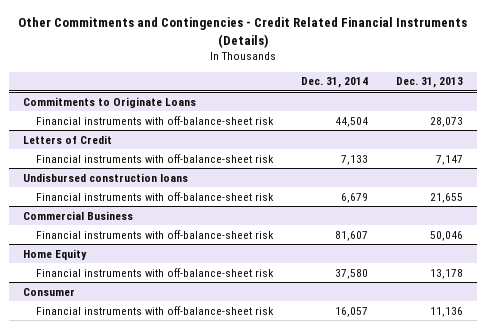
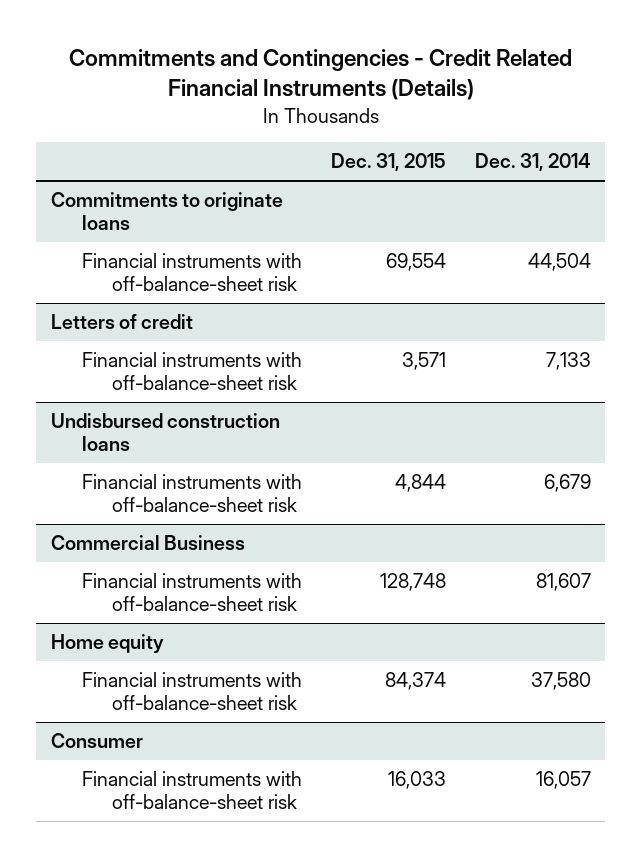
[17,16,467,48] Other Commitments and Contingencies - Credit Related Financial Instruments (Details) -> [68,49,572,101] Commitments and Contingencies - Credit Related Financial Instruments (Details)
[395,77,463,89] Dec. 31, 2013 -> none
none -> [330,153,446,172] Dec. 31, 2015
[23,96,197,108] Commitments to Originate Loans -> [50,192,283,231] Commitments to originate loans
[23,134,113,144] Letters of Credit -> [50,314,193,330] Letters of credit
[23,248,88,260] Home Equity -> [50,634,164,654] Home equity

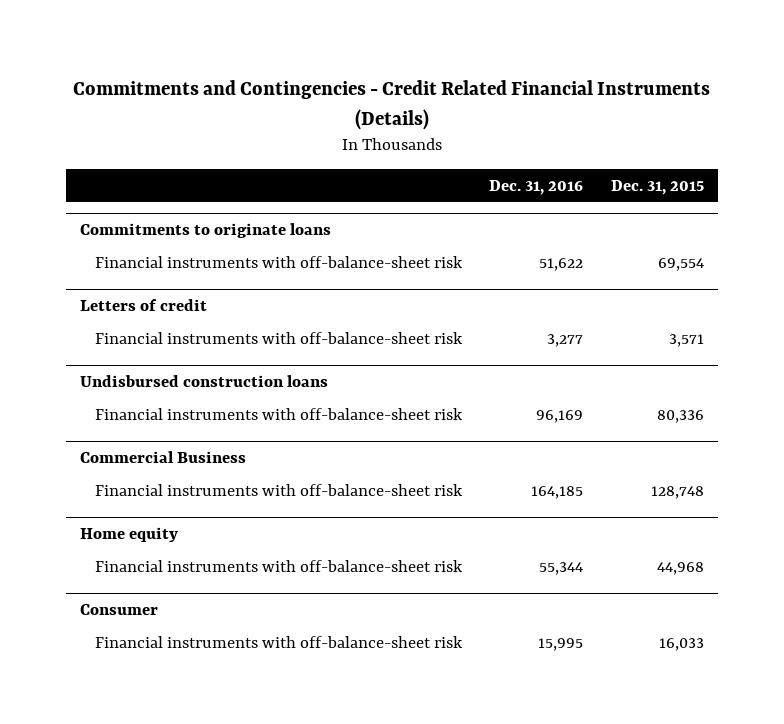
[474,153,591,172] Dec. 31, 2014 -> none
none -> [489,179,584,195] Dec. 31, 2016
[394,474,446,493] 4,844 -> [656,409,704,423] 80,336
[384,672,446,691] 84,374 -> [656,561,704,575] 44,968

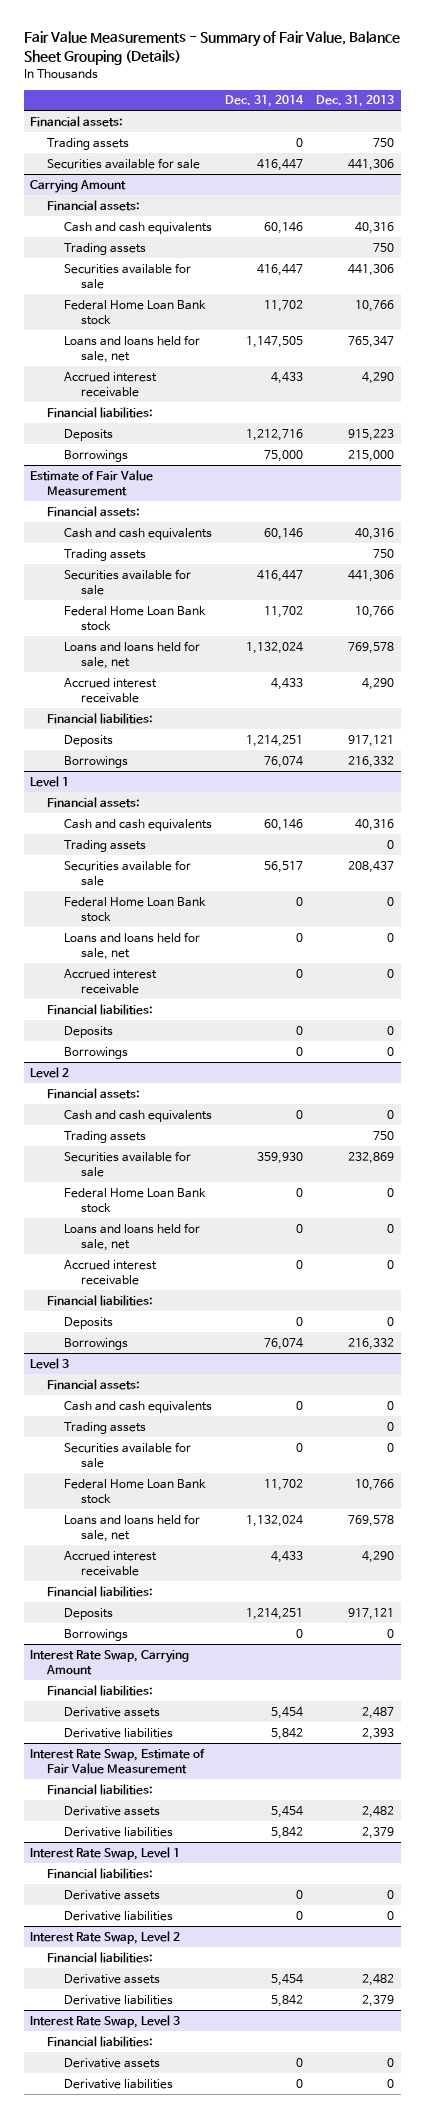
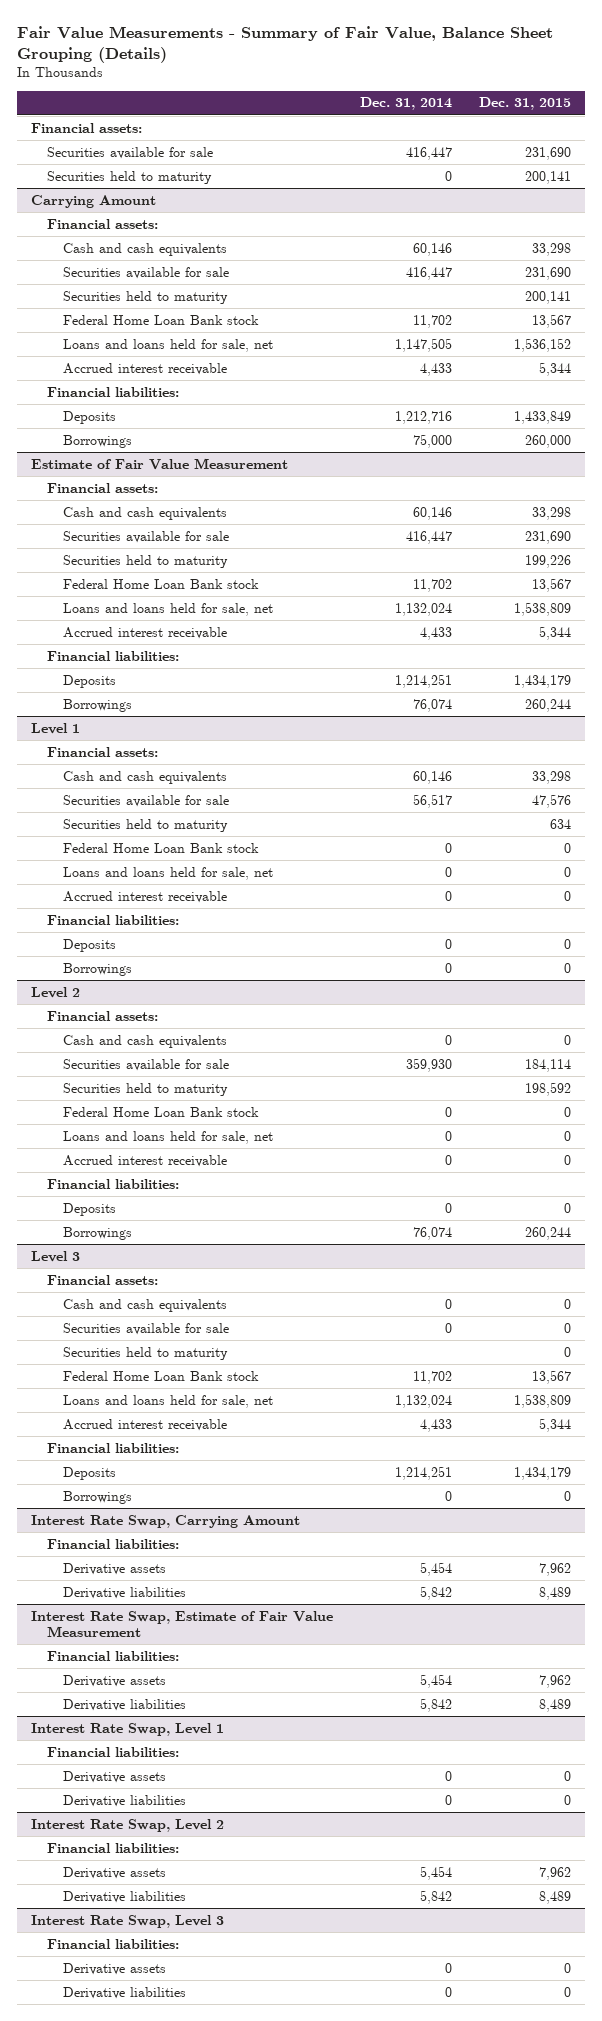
[316,95,395,108] Dec. 31, 2013 -> none
none -> [479,97,572,111] Dec. 31, 2015
[47,137,130,150] Trading assets -> none
none -> [46,170,212,184] Securities held to maturity
[63,242,146,255] Trading assets -> none
none -> [62,290,228,304] Securities held to maturity
[63,548,146,561] Trading assets -> none
none -> [62,554,228,568] Securities held to maturity
[63,839,146,852] Trading assets -> none
none -> [62,818,228,832] Securities held to maturity
[63,1130,146,1143] Trading assets -> none
none -> [62,1082,228,1096] Securities held to maturity
[63,1421,146,1434] Trading assets -> none
none -> [62,1346,228,1360] Securities held to maturity

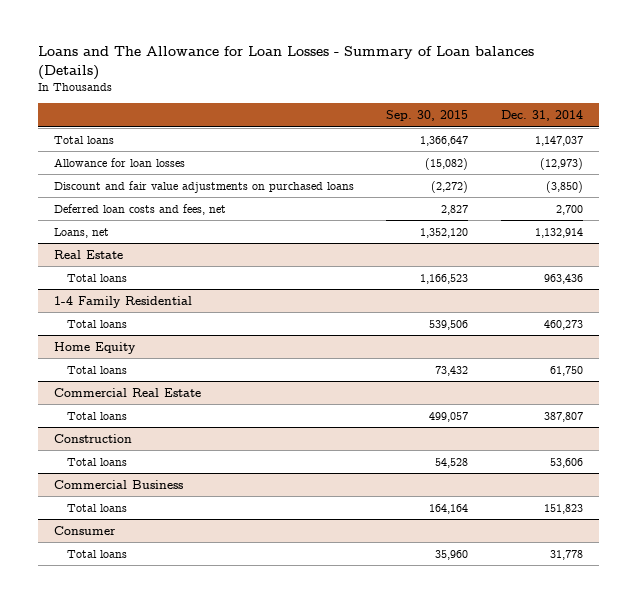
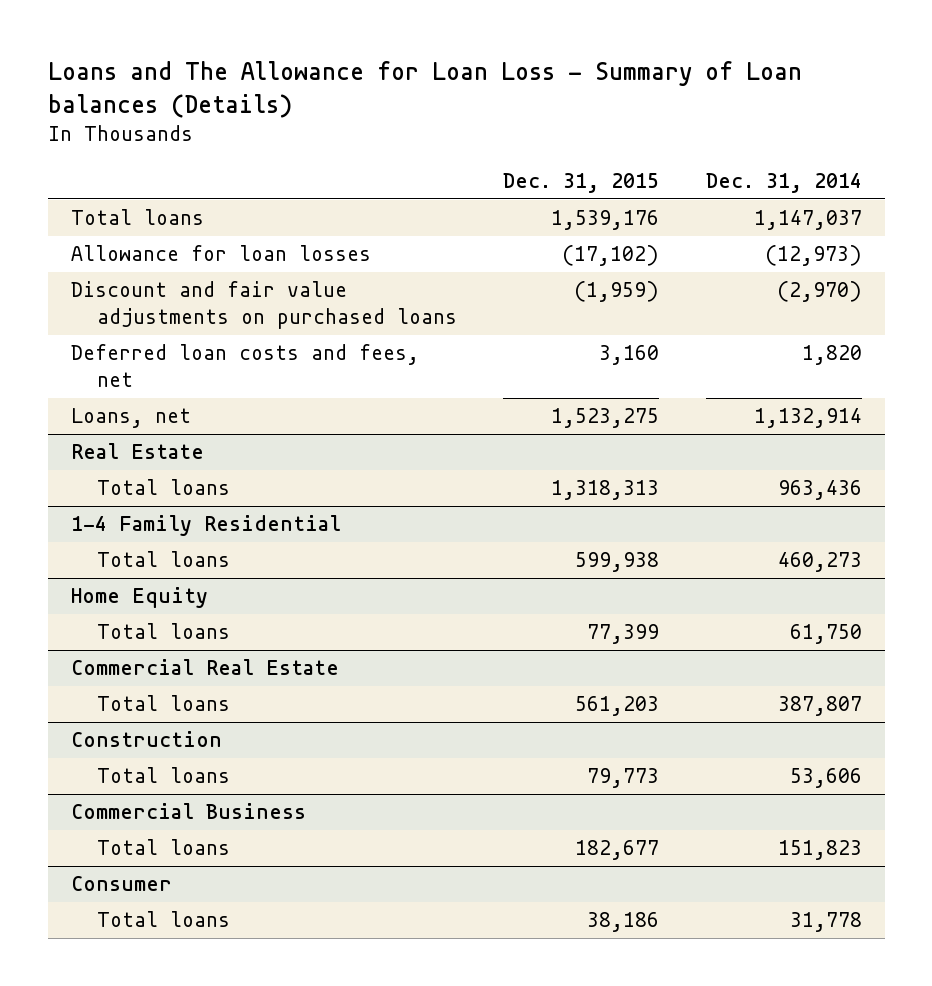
[37,46,534,81] Loans and The Allowance for Loan Losses - Summary of Loan balances (Details) -> [47,61,802,118] Loans and The Allowance for Loan Loss - Summary of Loan balances (Details)
[386,110,469,122] Sep. 30, 2015 -> none
none -> [503,172,660,193] Dec. 31, 2015
[545,180,583,193] (3,850) -> [776,281,862,303] (2,970)
[555,204,583,215] 2,700 -> [801,345,862,366] 1,820

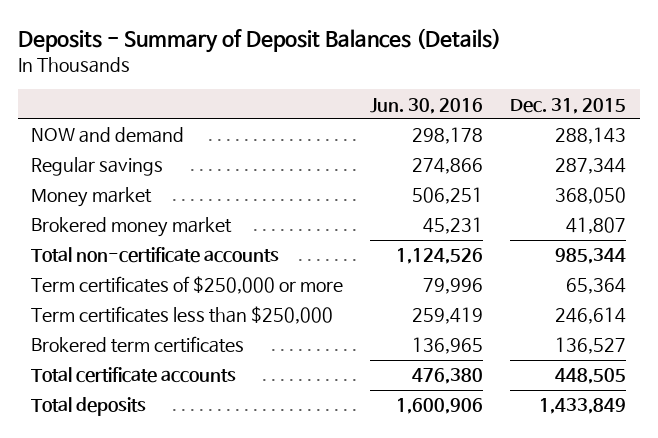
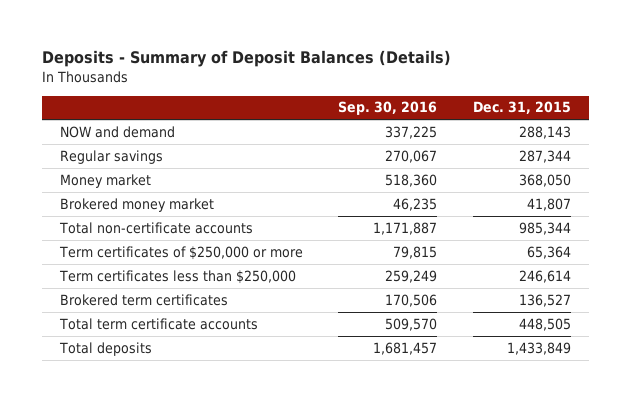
[370,97,484,114] Jun. 30, 2016 -> none
none -> [338,101,438,116] Sep. 30, 2016
[31,367,237,384] Total certificate accounts -> [58,317,258,330] Total term certificate accounts

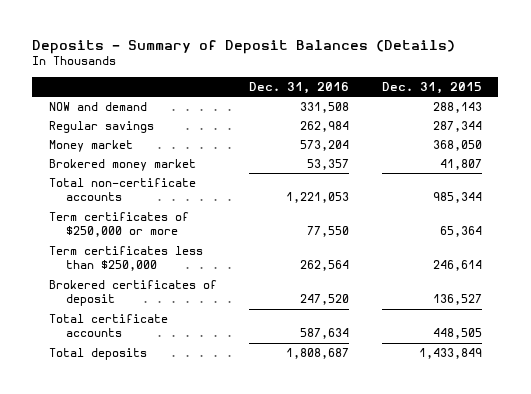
[338,101,438,116] Sep. 30, 2016 -> none
none -> [249,81,350,94] Dec. 31, 2016
[59,293,228,306] Brokered term certificates -> [48,279,217,307] Brokered certificates of deposit
[58,317,258,330] Total term certificate accounts -> [48,313,168,338] Total certificate accounts

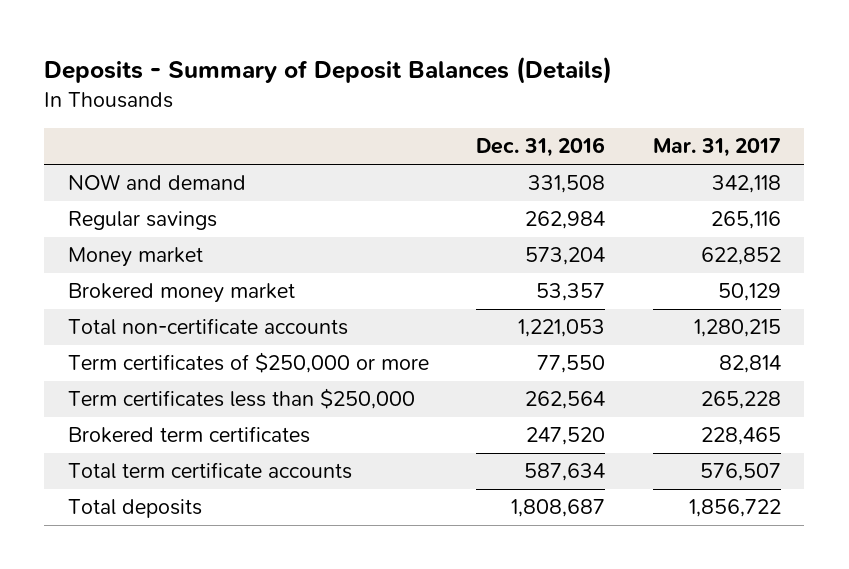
[382,81,483,94] Dec. 31, 2015 -> none
none -> [652,138,781,158] Mar. 31, 2017
[48,279,217,307] Brokered certificates of deposit -> [68,426,311,444] Brokered term certificates
[48,313,168,338] Total certificate accounts -> [68,462,353,480] Total term certificate accounts

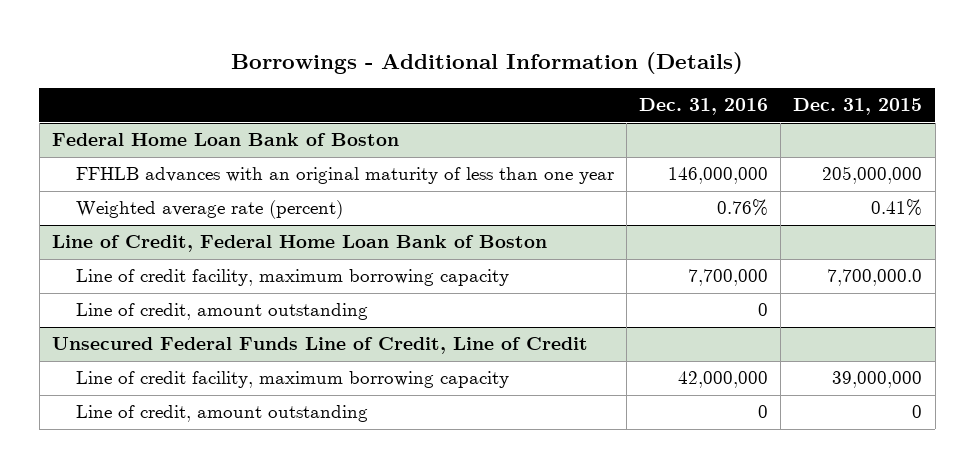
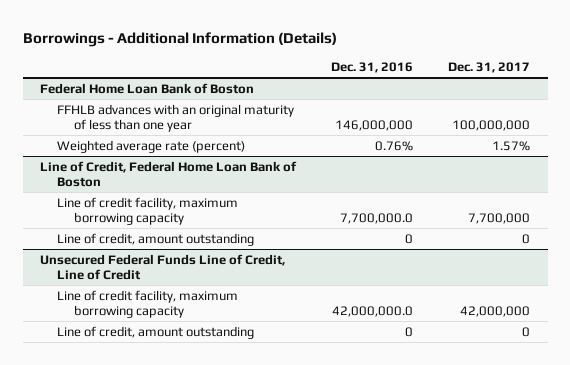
[793,98,923,116] Dec. 31, 2015 -> none
none -> [448,61,531,73] Dec. 31, 2017
[688,269,769,287] 7,700,000 -> [340,213,414,225] 7,700,000.0
[678,371,769,389] 42,000,000 -> [332,306,414,318] 42,000,000.0

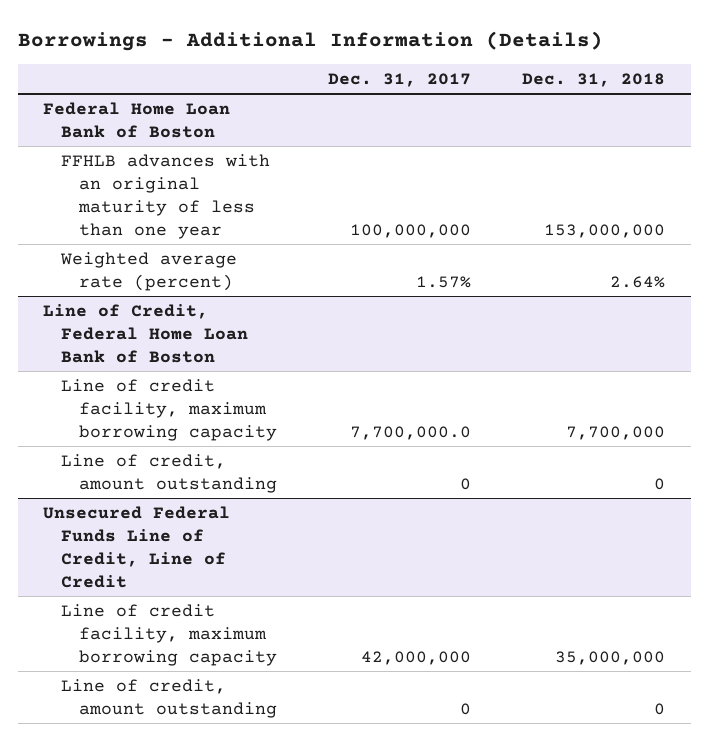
[331,61,414,73] Dec. 31, 2016 -> none
none -> [522,72,666,87] Dec. 31, 2018
[468,213,531,225] 7,700,000 -> [350,425,472,440] 7,700,000.0

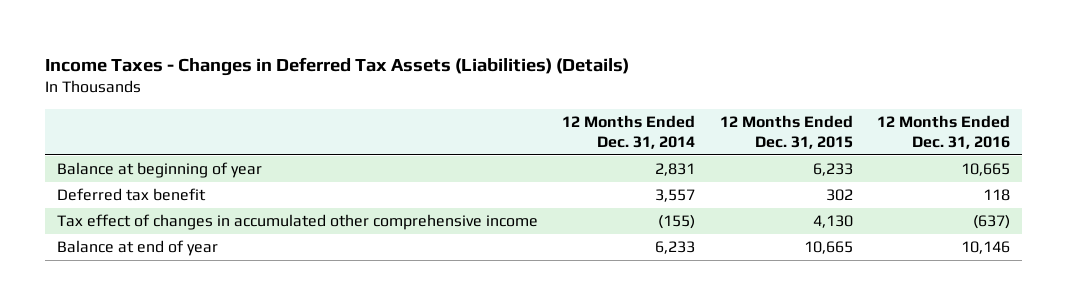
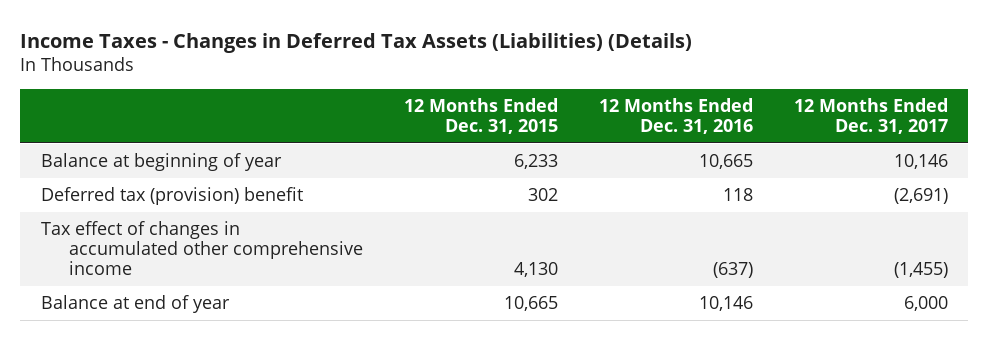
[562,114,696,150] 12 Months Ended Dec. 31, 2014 -> none
none -> [793,97,948,134] 12 Months Ended Dec. 31, 2017
[57,188,207,202] Deferred tax benefit -> [40,187,303,206] Deferred tax (provision) benefit

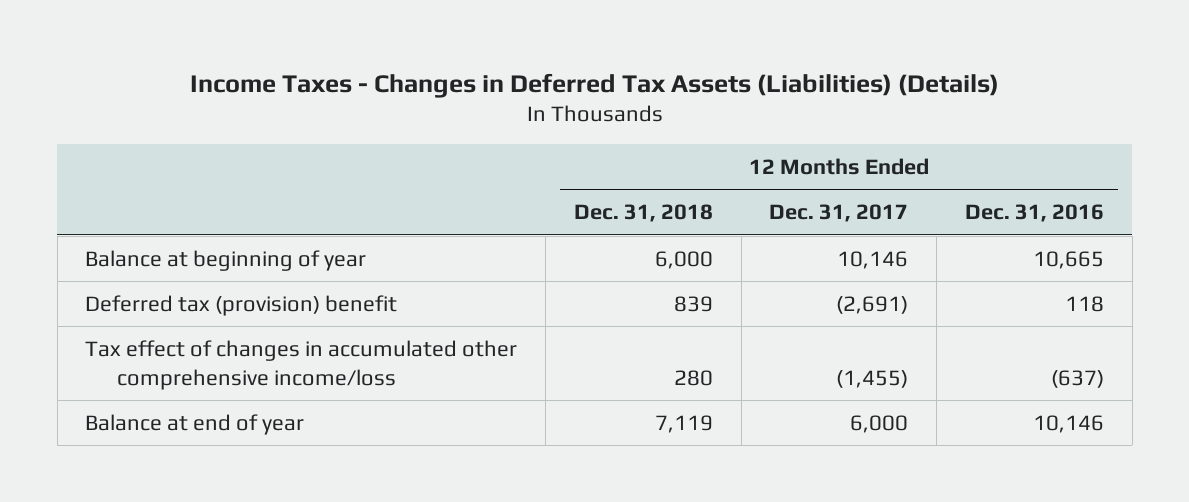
[403,97,558,134] 12 Months Ended Dec. 31, 2015 -> none
none -> [573,204,713,223] Dec. 31, 2018
[40,221,363,276] Tax effect of changes in accumulated other comprehensive income -> [85,339,518,390] Tax effect of changes in accumulated other comprehensive income/loss

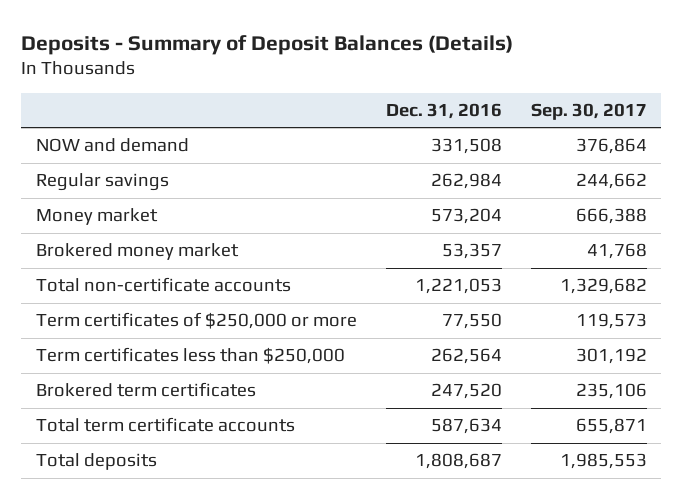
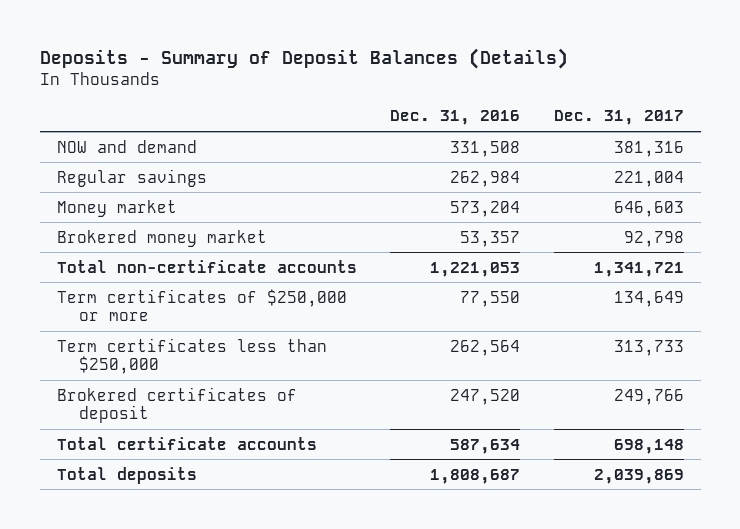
[530,102,647,120] Sep. 30, 2017 -> none
none -> [553,110,684,126] Dec. 31, 2017
[35,382,256,398] Brokered term certificates -> [56,386,297,423] Brokered certificates of deposit
[35,417,295,433] Total term certificate accounts -> [56,436,317,450] Total certificate accounts

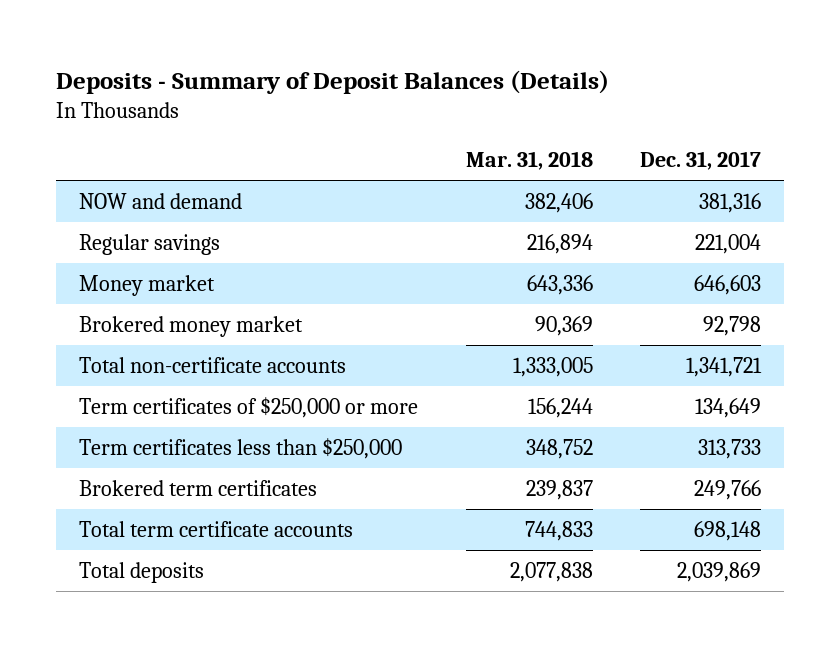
[390,110,521,126] Dec. 31, 2016 -> none
none -> [465,150,593,170] Mar. 31, 2018
[56,386,297,423] Brokered certificates of deposit -> [79,479,318,496] Brokered term certificates
[56,436,317,450] Total certificate accounts -> [79,520,354,537] Total term certificate accounts

